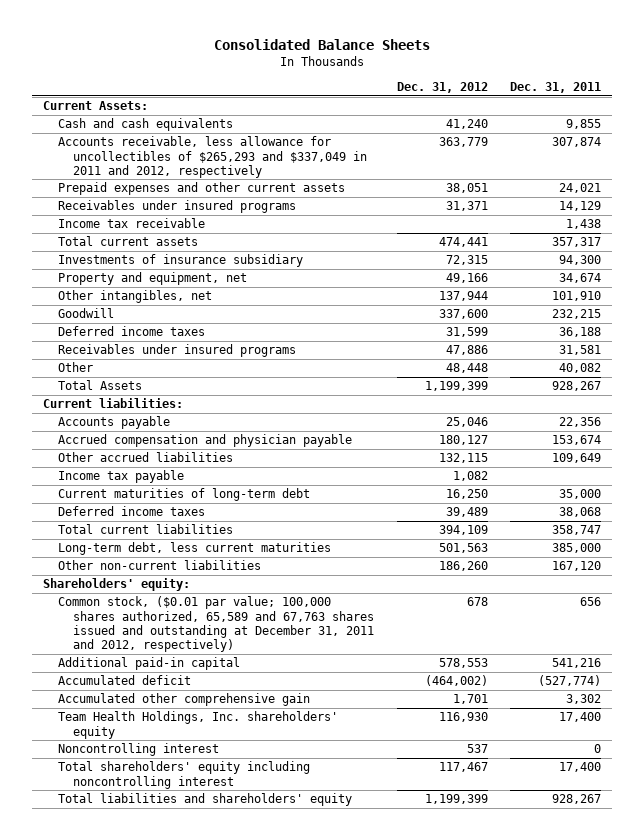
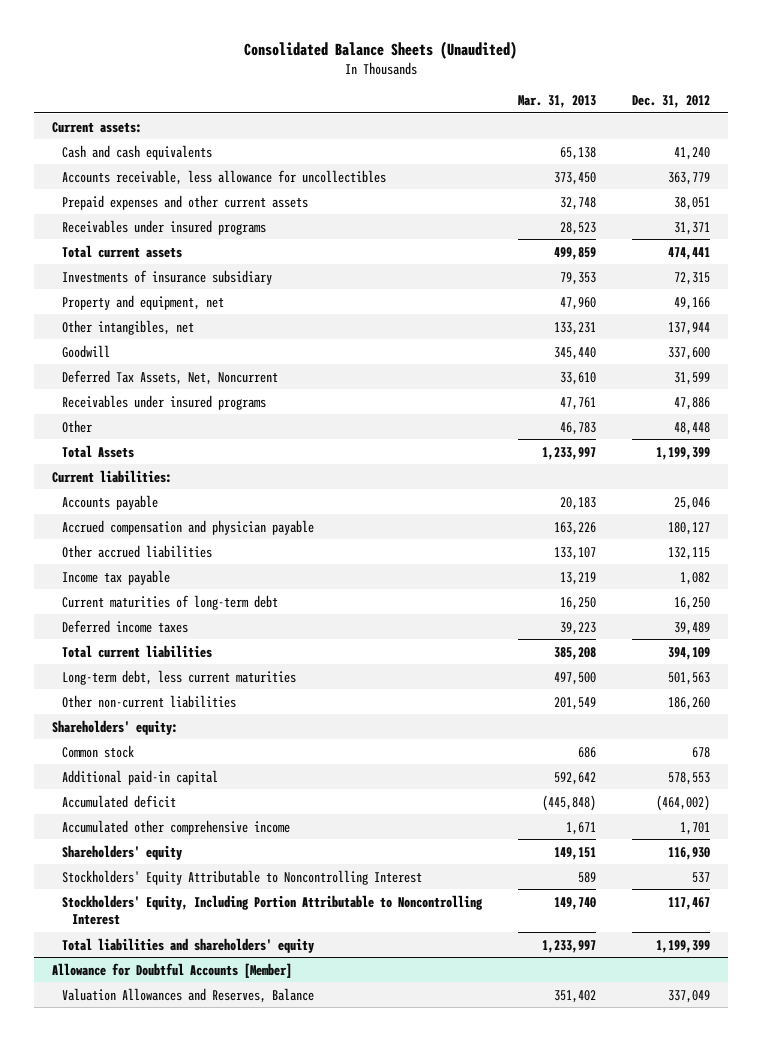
[214,39,431,51] Consolidated Balance Sheets -> [243,40,517,59] Consolidated Balance Sheets (Unaudited)
[509,82,601,94] Dec. 31, 2011 -> none
none -> [517,94,596,108] Mar. 31, 2013
[43,101,149,111] Current Assets: -> [51,121,142,133] Current assets:
[58,136,368,178] Accounts receivable, less allowance for uncollectibles of $265,293 and $337,049 in 2011 and 2012, respectively -> [61,169,386,185] Accounts receivable, less allowance for uncollectibles
[58,218,206,229] Income tax receivable -> none
[58,326,206,337] Deferred income taxes -> [61,369,278,385] Deferred Tax Assets, Net, Noncurrent
[58,596,375,652] Common stock, ($0.01 par value; 100,000 shares authorized, 65,589 and 67,763 shares issued and outstanding at December 31, 2011 and 2012, respectively) -> [61,744,134,758] Common stock
[58,693,311,707] Accumulated other comprehensive gain -> [61,819,290,835] Accumulated other comprehensive income
[58,711,339,739] Team Health Holdings, Inc. shareholders' equity -> [61,844,182,860] Shareholders' equity
[58,743,220,757] Noncontrolling interest -> [61,869,422,885] Stockholders' Equity Attributable to Noncontrolling Interest
[58,761,311,789] Total shareholders' equity including noncontrolling interest -> [61,894,483,925] Stockholders' Equity, Including Portion Attributable to Noncontrolling Interest
none -> [51,962,292,978] Allowance for Doubtful Accounts [Member]
none -> [61,987,314,1003] Valuation Allowances and Reserves, Balance

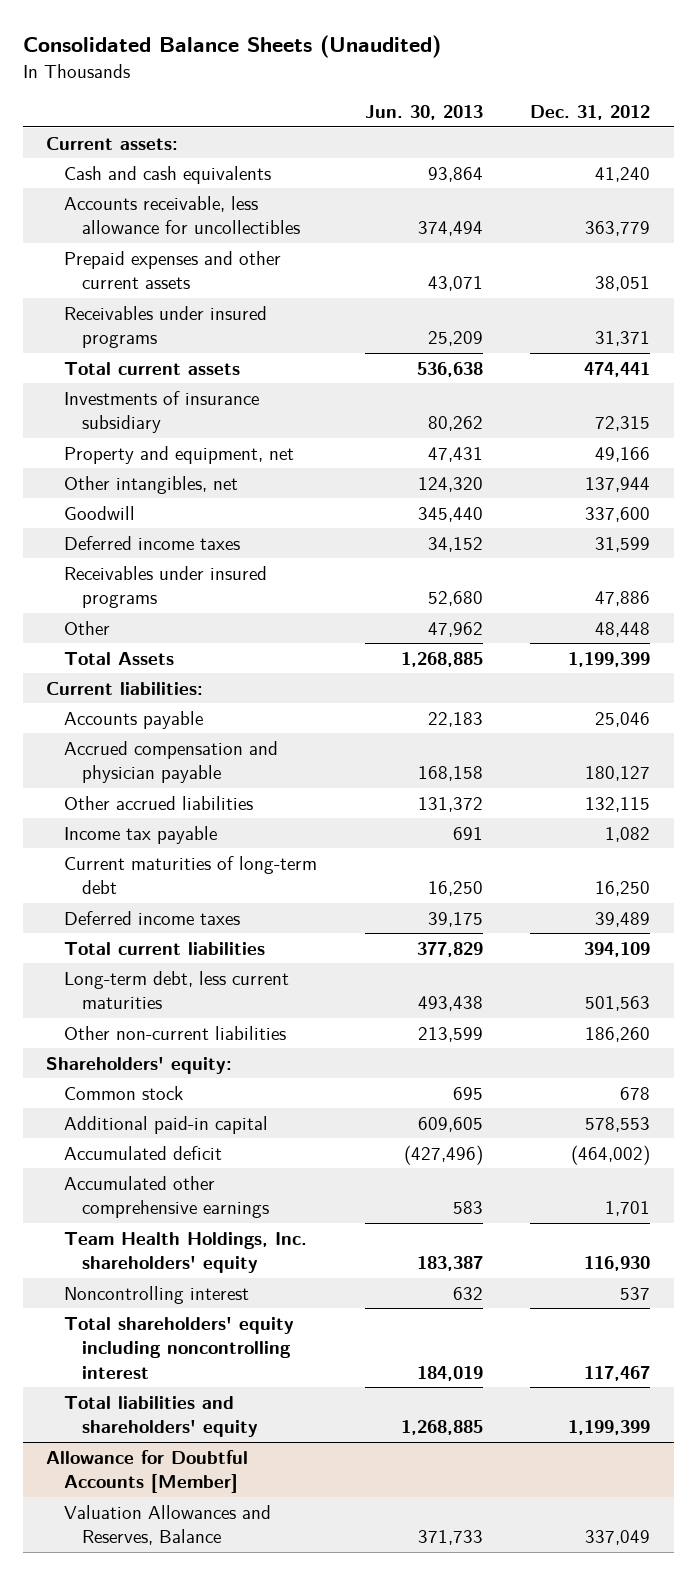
[517,94,596,108] Mar. 31, 2013 -> none
none -> [364,105,483,121] Jun. 30, 2013
[61,369,278,385] Deferred Tax Assets, Net, Noncurrent -> [64,535,241,550] Deferred income taxes
[61,819,290,835] Accumulated other comprehensive income -> [64,1175,270,1219] Accumulated other comprehensive earnings
[61,844,182,860] Shareholders' equity -> [64,1231,308,1274] Team Health Holdings, Inc. shareholders' equity
[61,869,422,885] Stockholders' Equity Attributable to Noncontrolling Interest -> [64,1285,250,1304] Noncontrolling interest
[61,894,483,925] Stockholders' Equity, Including Portion Attributable to Noncontrolling Interest -> [64,1316,295,1379] Total shareholders' equity including noncontrolling interest

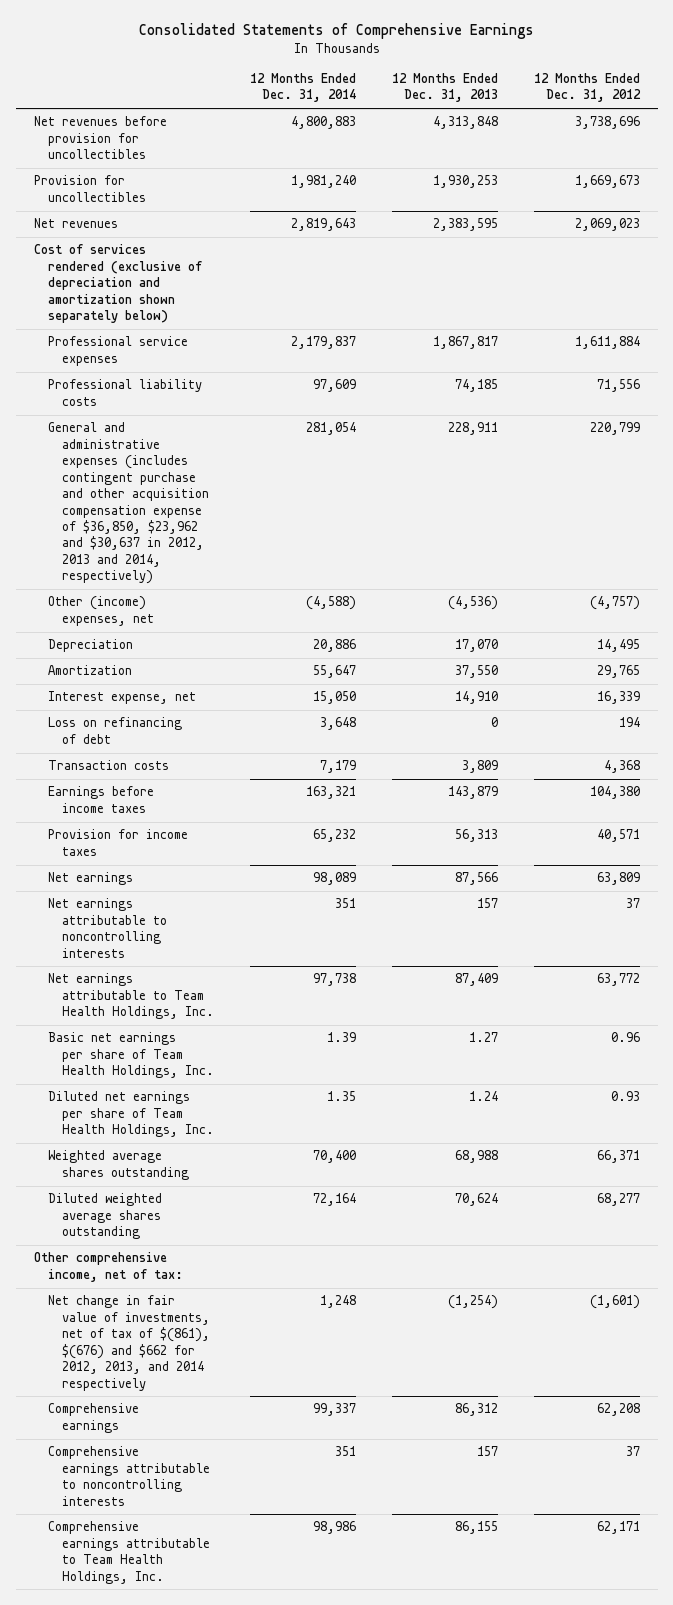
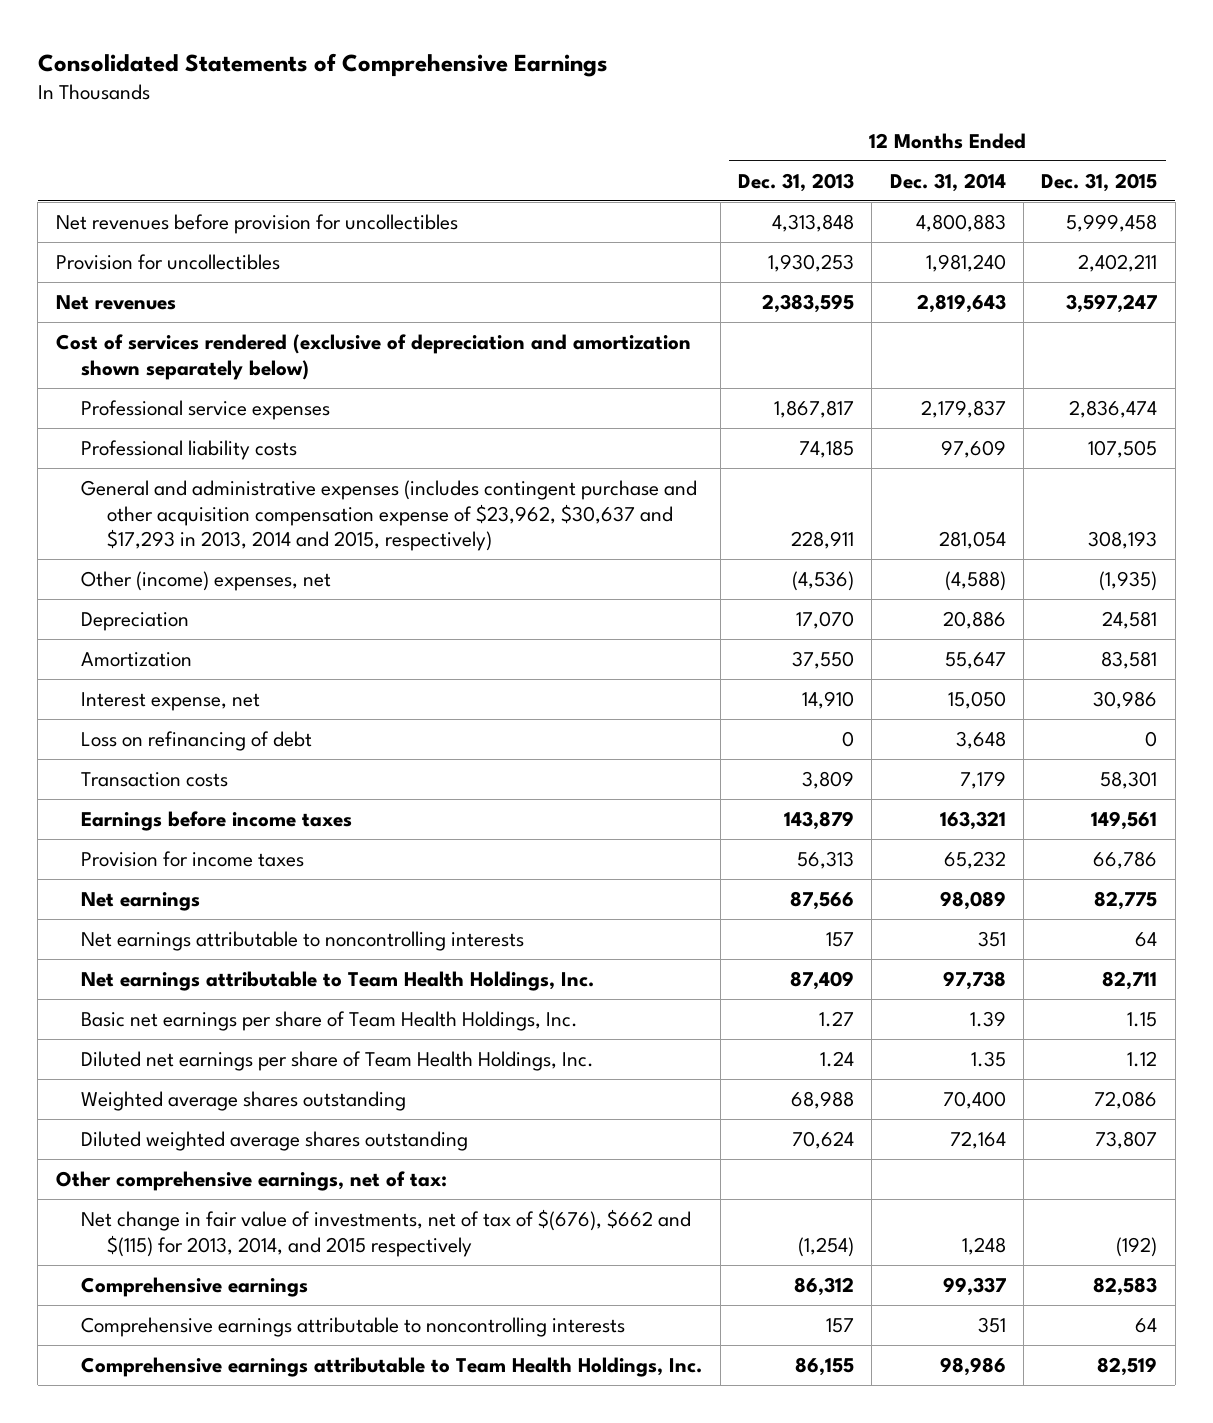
[533,73,641,103] 12 Months Ended Dec. 31, 2012 -> none
none -> [1041,172,1158,192] Dec. 31, 2015
[47,422,210,585] General and administrative expenses (includes contingent purchase and other acquisition compensation expense of $36,850, $23,962 and $30,637 in 2012, 2013 and 2014, respectively) -> [81,480,698,551] General and administrative expenses (includes contingent purchase and other acquisition compensation expense of $23,962, $30,637 and $17,293 in 2013, 2014 and 2015, respectively)
[33,1252,183,1282] Other comprehensive income, net of tax: -> [55,1171,447,1192] Other comprehensive earnings, net of tax:
[47,1295,211,1391] Net change in fair value of investments, net of tax of $(861), $(676) and $662 for 2012, 2013, and 2014 respectively -> [81,1209,692,1257] Net change in fair value of investments, net of tax of $(676), $662 and $(115) for 2013, 2014, and 2015 respectively

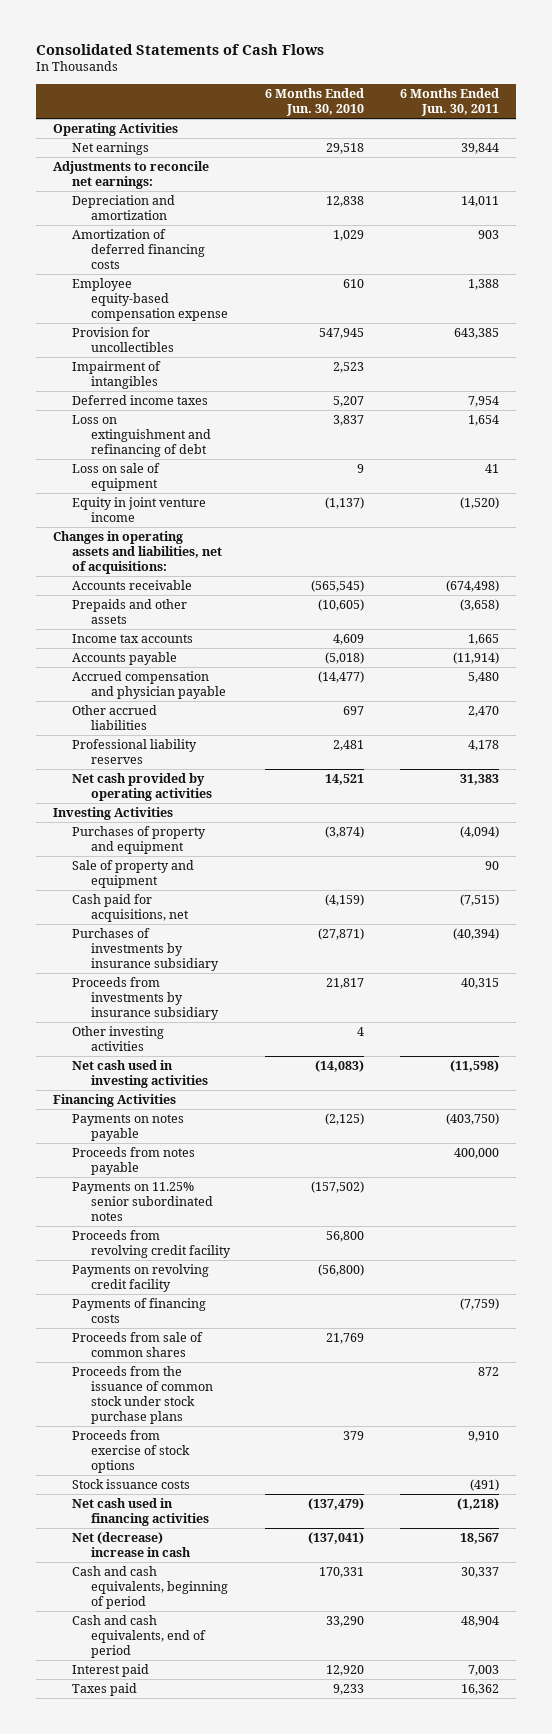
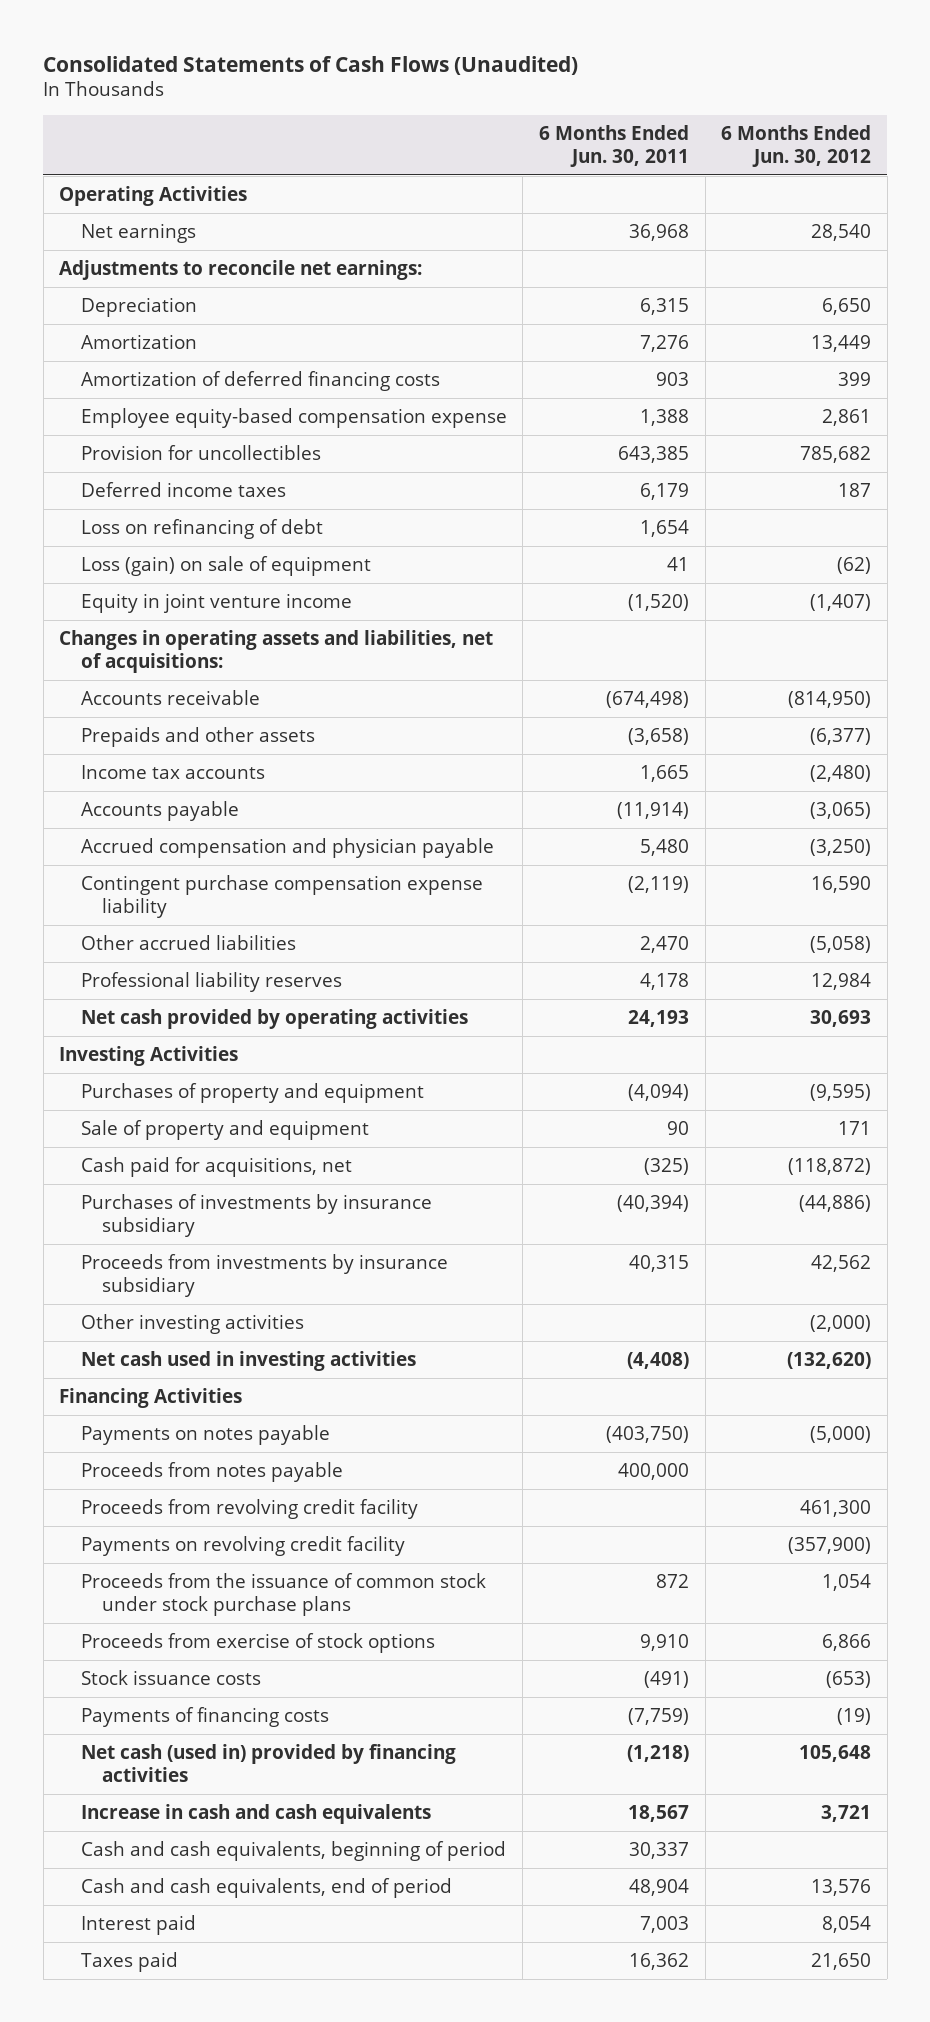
[35,43,324,55] Consolidated Statements of Cash Flows -> [43,55,579,75] Consolidated Statements of Cash Flows (Unaudited)
[265,87,365,117] 6 Months Ended Jun. 30, 2010 -> none
none -> [721,124,872,167] 6 Months Ended Jun. 30, 2012
[460,143,499,155] 39,844 -> [628,223,689,241] 36,968
[72,195,176,221] Depreciation and amortization -> none
none -> [80,296,197,317] Depreciation
none -> [80,333,197,349] Amortization
[72,361,162,390] Impairment of intangibles -> none
[467,396,499,408] 7,954 -> [639,482,689,500] 6,179
[72,415,212,458] Loss on extinguishment and refinancing of debt -> [80,518,323,539] Loss on refinancing of debt
[72,463,161,492] Loss on sale of equipment -> [80,555,371,576] Loss (gain) on sale of equipment
none -> [80,874,483,919] Contingent purchase compensation expense liability
[459,774,499,786] 31,383 -> [627,1009,689,1027] 24,193
[459,894,499,907] (7,515) -> [643,1157,689,1175] (325)
[449,1060,499,1073] (11,598) -> [626,1351,689,1369] (4,408)
[72,1182,214,1222] Payments on 11.25% senior subordinated notes -> none
[72,1332,204,1358] Proceeds from sale of common shares -> none
[72,1298,207,1324] Payments of financing costs -> [80,1706,329,1727] Payments of financing costs
[72,1498,210,1527] Net cash used in financing activities -> [80,1743,456,1783] Net cash (used in) provided by financing activities
[72,1532,192,1558] Net (decrease) increase in cash -> [80,1803,431,1824] Increase in cash and cash equivalents

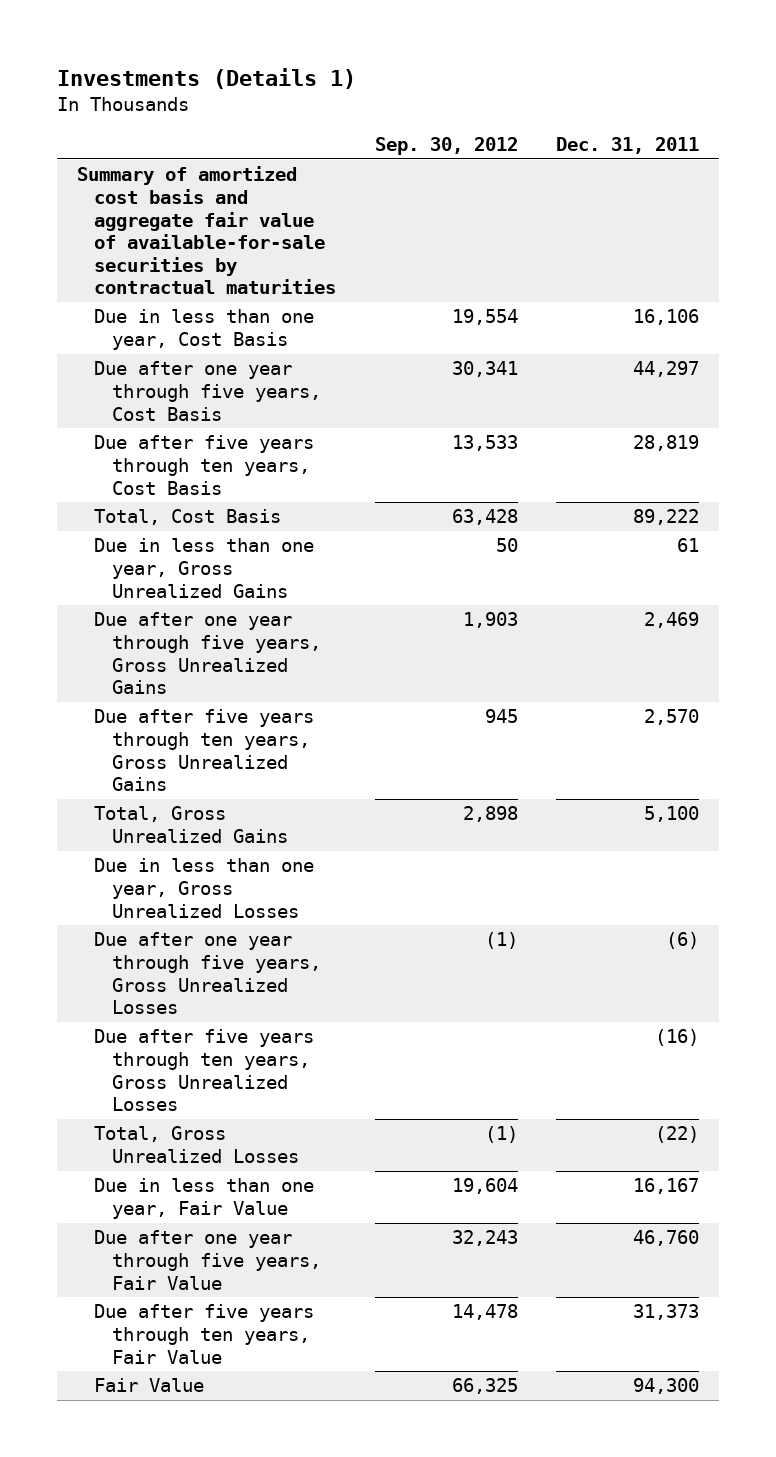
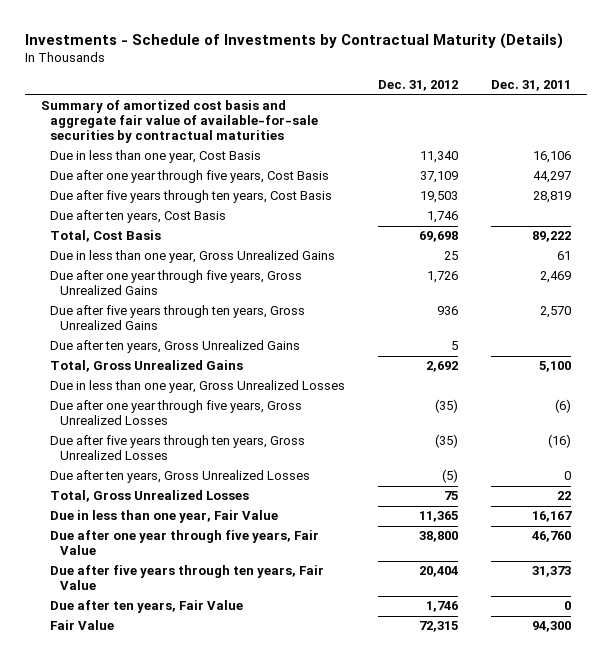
[57,68,357,90] Investments (Details 1) -> [24,32,563,49] Investments - Schedule of Investments by Contractual Maturity (Details)
[374,137,518,156] Sep. 30, 2012 -> none
none -> [378,80,459,92] Dec. 31, 2012
none -> [50,210,227,224] Due after ten years, Cost Basis
none -> [50,340,301,354] Due after ten years, Gross Unrealized Gains
none -> [50,470,311,484] Due after ten years, Gross Unrealized Losses
[655,1126,700,1144] (22) -> [556,491,571,501] 22
none -> [50,600,244,614] Due after ten years, Fair Value

